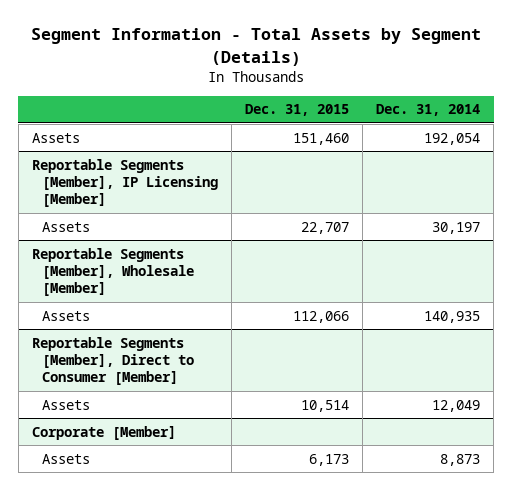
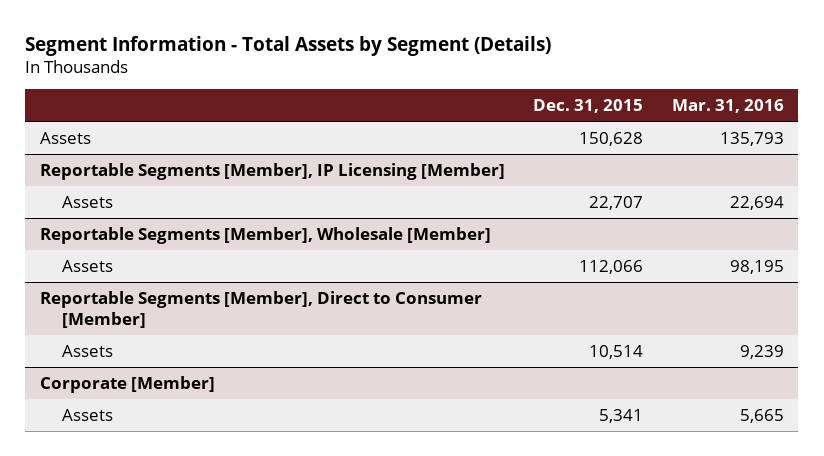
[376,104,481,117] Dec. 31, 2014 -> none
none -> [672,98,785,113] Mar. 31, 2016
[293,132,350,145] 151,460 -> [579,131,644,146] 150,628
[309,453,350,466] 6,173 -> [599,408,644,423] 5,341

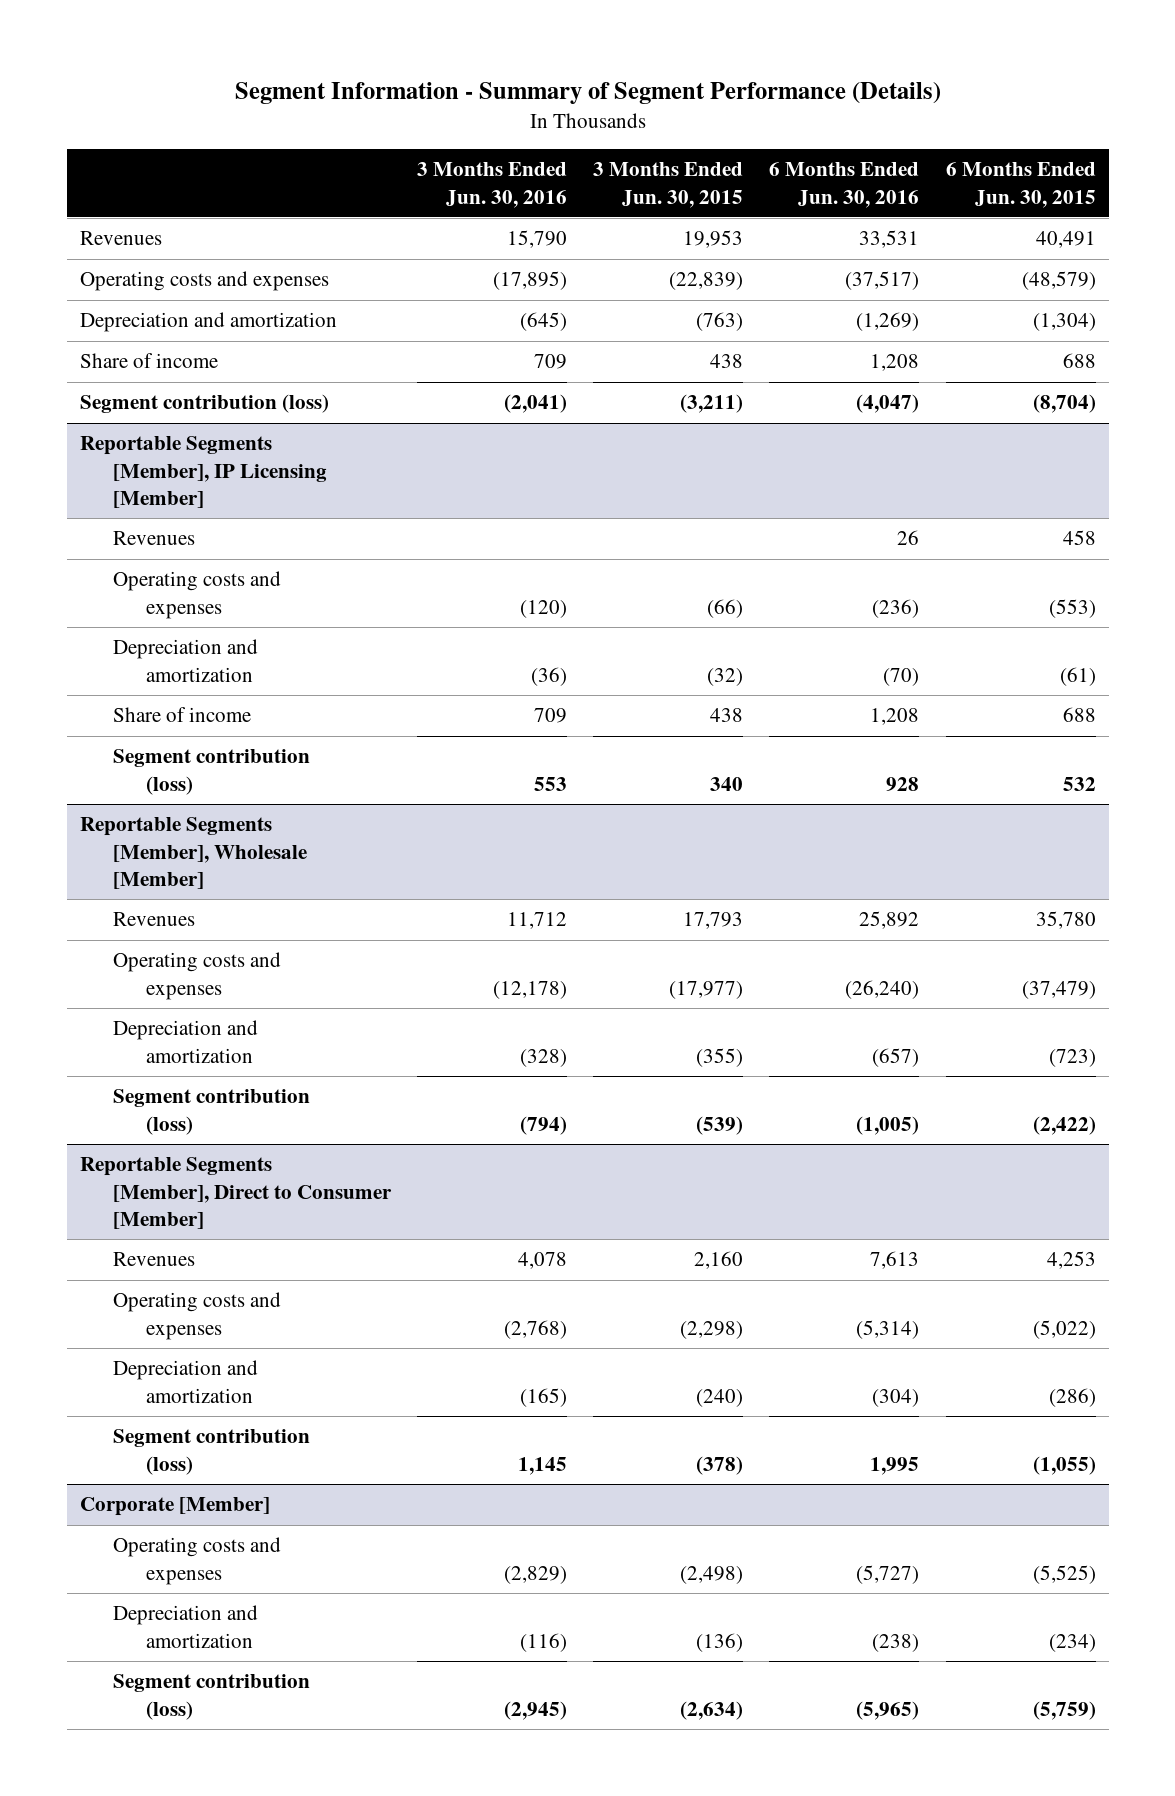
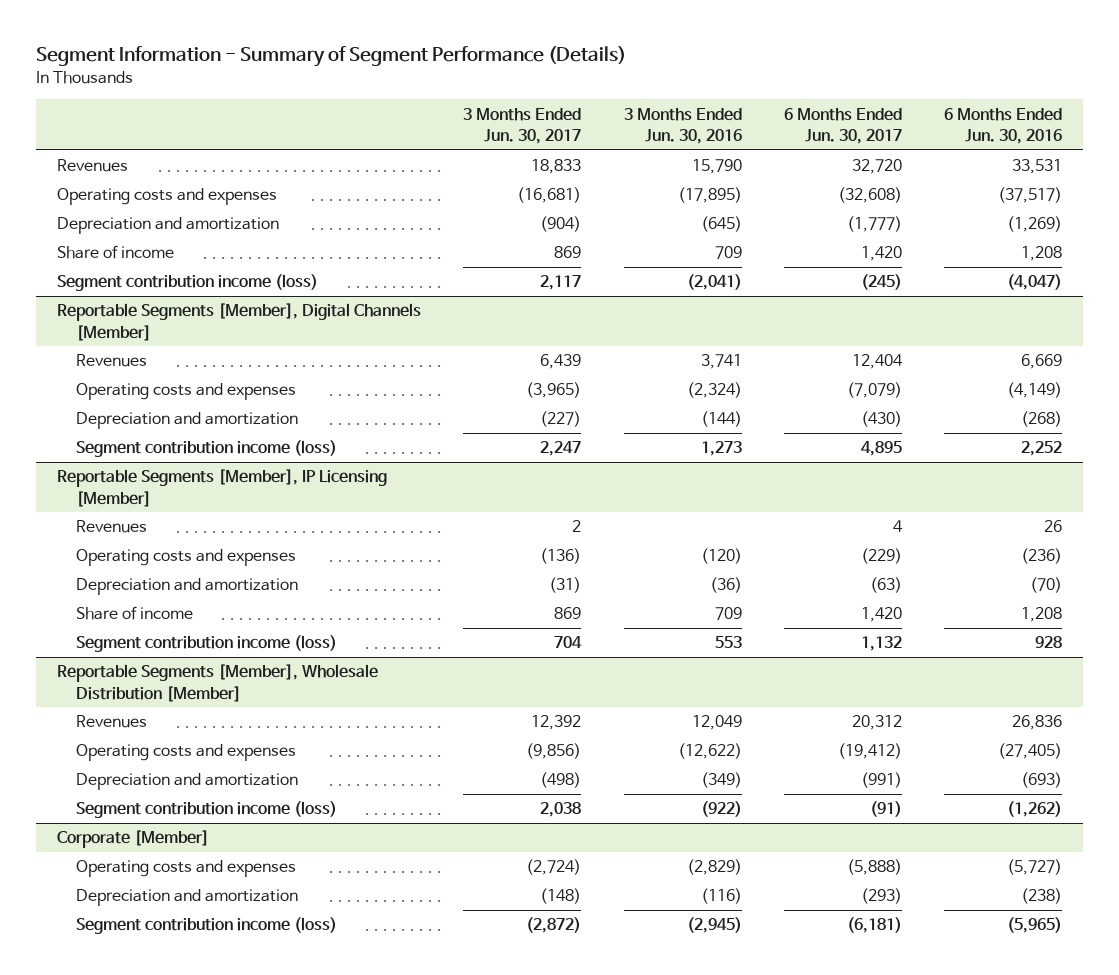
[593,162,744,208] 3 Months Ended Jun. 30, 2015 -> none
[945,162,1096,208] 6 Months Ended Jun. 30, 2015 -> none
none -> [463,107,582,144] 3 Months Ended Jun. 30, 2017
none -> [783,107,902,144] 6 Months Ended Jun. 30, 2017
[79,394,329,414] Segment contribution (loss) -> [57,274,319,292] Segment contribution income (loss)
none -> [57,303,422,341] Reportable Segments [Member], Digital Channels [Member]
none -> [75,354,147,368] Revenues
none -> [75,383,296,401] Operating costs and expenses
none -> [75,412,298,430] Depreciation and amortization
none -> [75,440,337,458] Segment contribution income (loss)
[79,1157,393,1229] Reportable Segments [Member], Direct to Consumer [Member] -> none
[113,1252,196,1267] Revenues -> none
[113,1292,282,1340] Operating costs and expenses -> none
[113,1360,259,1403] Depreciation and amortization -> none
[113,1429,311,1475] Segment contribution (loss) -> none
[113,749,311,795] Segment contribution (loss) -> [75,635,337,653] Segment contribution income (loss)
[79,817,308,889] Reportable Segments [Member], Wholesale [Member] -> [57,664,379,702] Reportable Segments [Member], Wholesale Distribution [Member]
[507,912,568,930] 11,712 -> [691,715,742,731] 12,049
[859,911,920,930] 25,892 -> [1012,715,1063,731] 26,836
[493,980,568,999] (12,178) -> [677,743,742,760] (12,622)
[845,979,920,999] (26,240) -> [998,743,1063,760] (27,405)
[520,1048,568,1067] (328) -> [700,772,742,789] (349)
[872,1047,920,1067] (657) -> [1021,772,1063,789] (693)
[113,1089,311,1135] Segment contribution (loss) -> [75,801,337,819] Segment contribution income (loss)
[520,1115,568,1135] (794) -> [700,801,742,818] (922)
[856,1115,920,1135] (1,005) -> [1007,801,1063,818] (1,262)
[113,1674,311,1720] Segment contribution (loss) -> [75,917,337,935] Segment contribution income (loss)

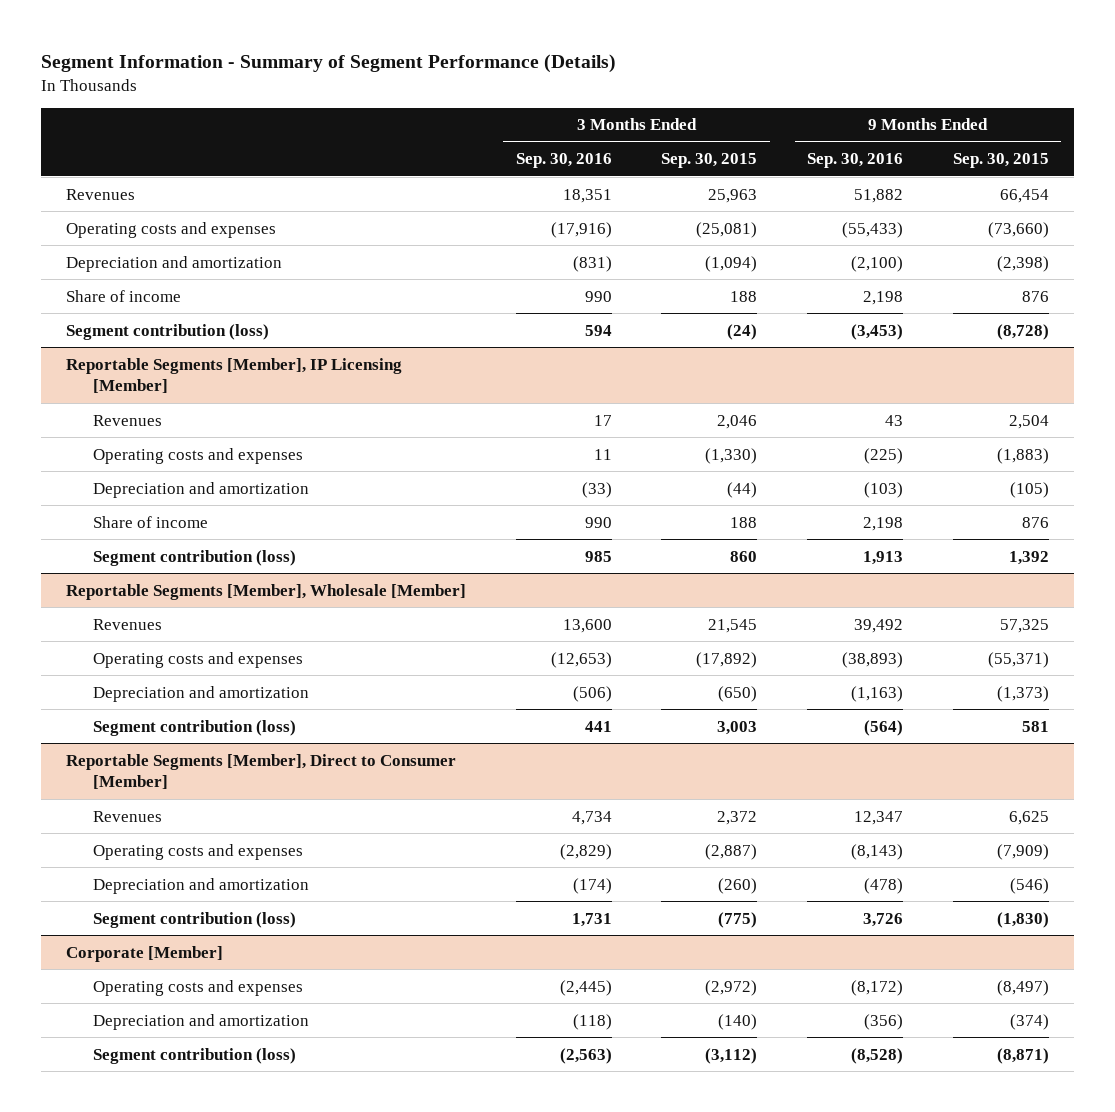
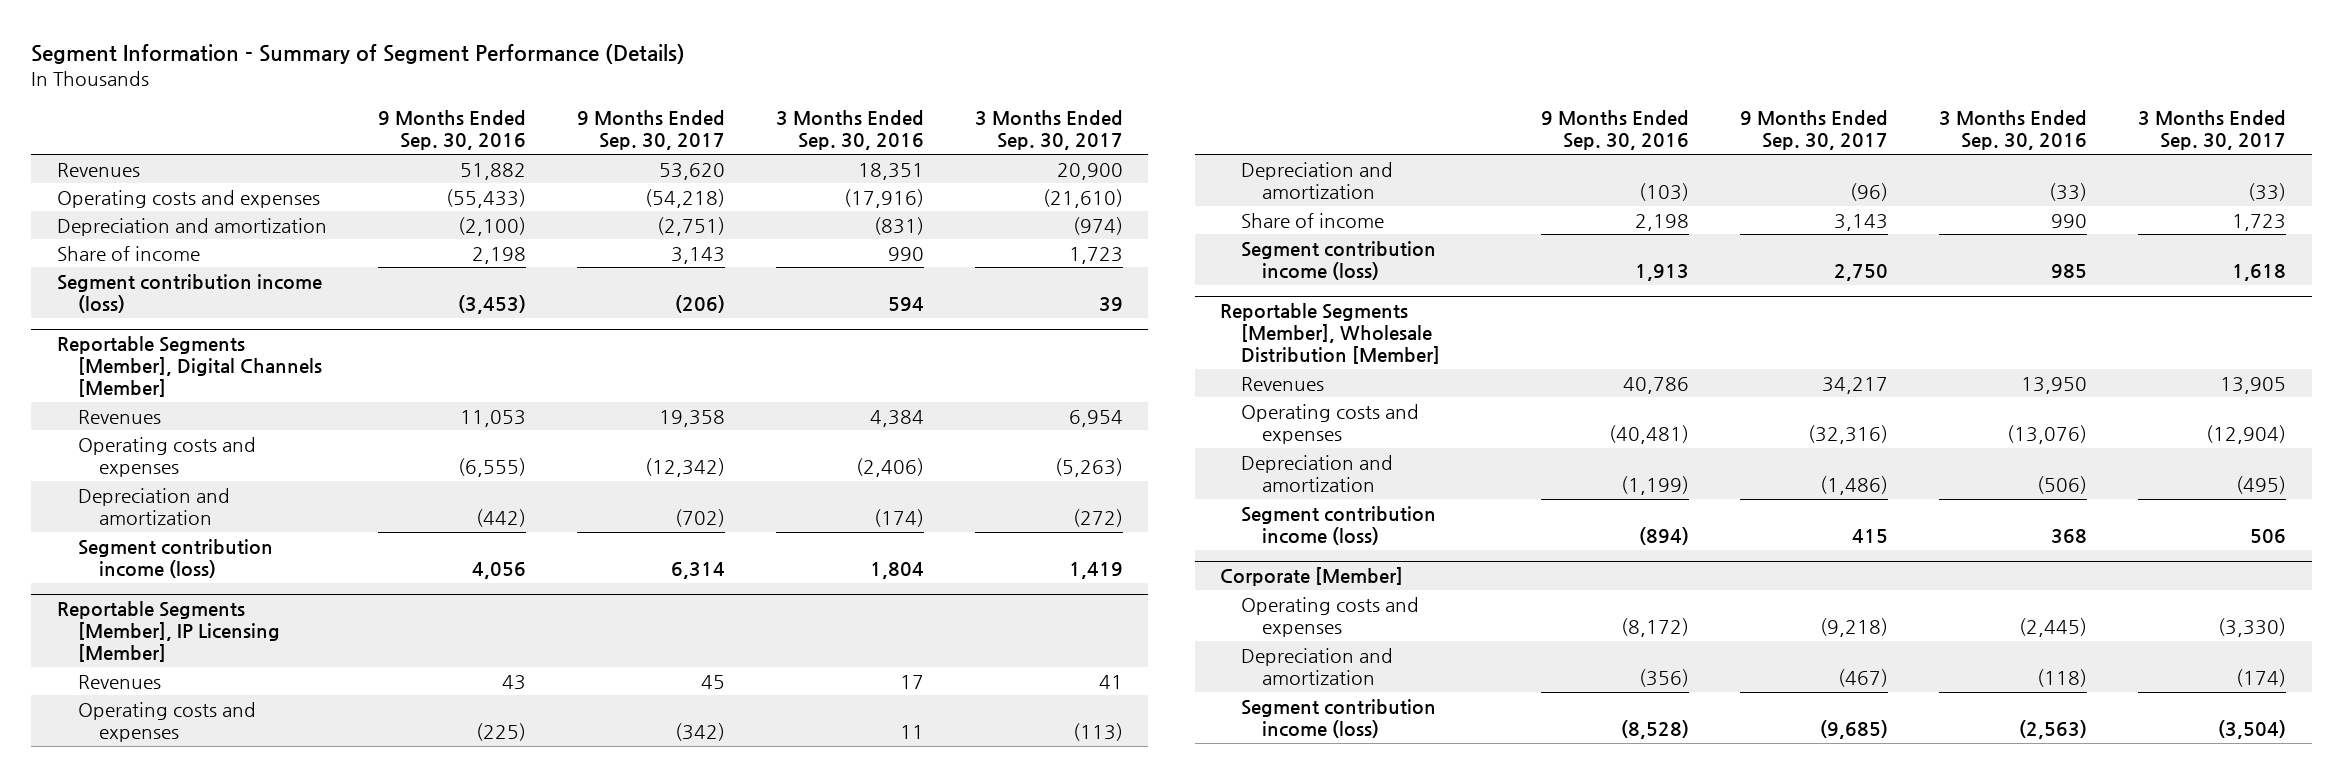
[661,153,758,169] Sep. 30, 2015 -> none
[952,153,1049,169] Sep. 30, 2015 -> none
none -> [576,110,725,151] 9 Months Ended Sep. 30, 2017
none -> [974,110,1123,151] 3 Months Ended Sep. 30, 2017
[66,323,270,340] Segment contribution (loss) -> [56,273,322,313] Segment contribution income (loss)
none -> [56,335,323,398] Reportable Segments [Member], Digital Channels [Member]
none -> [78,409,162,424] Revenues
none -> [78,436,257,477] Operating costs and expenses
none -> [78,487,231,525] Depreciation and amortization
none -> [78,538,274,578] Segment contribution income (loss)
[66,753,457,790] Reportable Segments [Member], Direct to Consumer [Member] -> none
[92,810,162,822] Revenues -> none
[92,843,303,860] Operating costs and expenses -> none
[92,877,309,894] Depreciation and amortization -> none
[92,911,296,928] Segment contribution (loss) -> none
[92,549,296,566] Segment contribution (loss) -> [1241,240,1437,280] Segment contribution income (loss)
[66,583,467,600] Reportable Segments [Member], Wholesale [Member] -> [1220,302,1441,365] Reportable Segments [Member], Wholesale Distribution [Member]
[562,618,612,633] 13,600 -> [2021,376,2088,394] 13,950
[854,618,904,633] 39,492 -> [1623,376,1690,394] 40,786
[550,651,612,668] (12,653) -> [2007,424,2088,444] (13,076)
[842,651,904,668] (38,893) -> [1609,424,1690,444] (40,481)
[851,685,904,702] (1,163) -> [1621,475,1690,495] (1,199)
[92,719,296,736] Segment contribution (loss) -> [1241,505,1437,545] Segment contribution income (loss)
[584,720,612,732] 441 -> [2051,528,2088,543] 368
[864,719,904,736] (564) -> [1639,526,1690,545] (894)
[92,1047,296,1064] Segment contribution (loss) -> [1241,698,1437,738] Segment contribution income (loss)

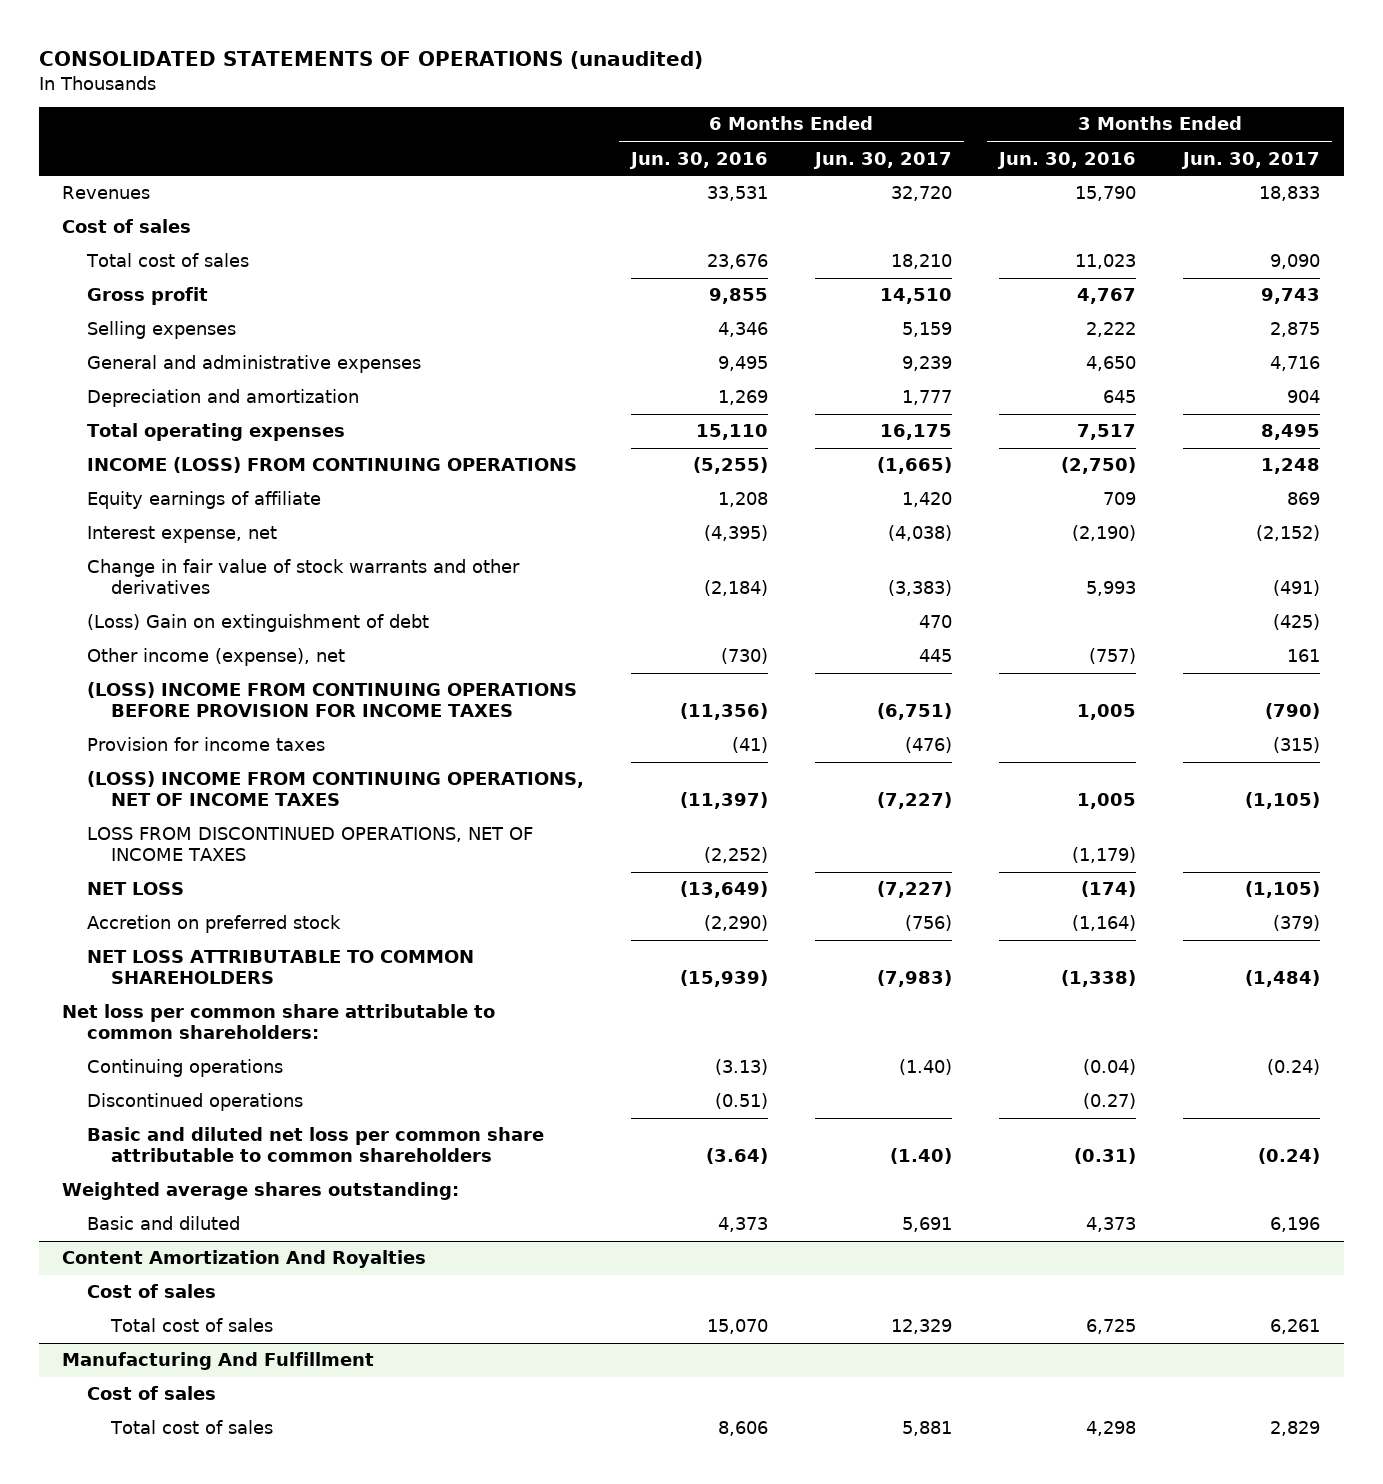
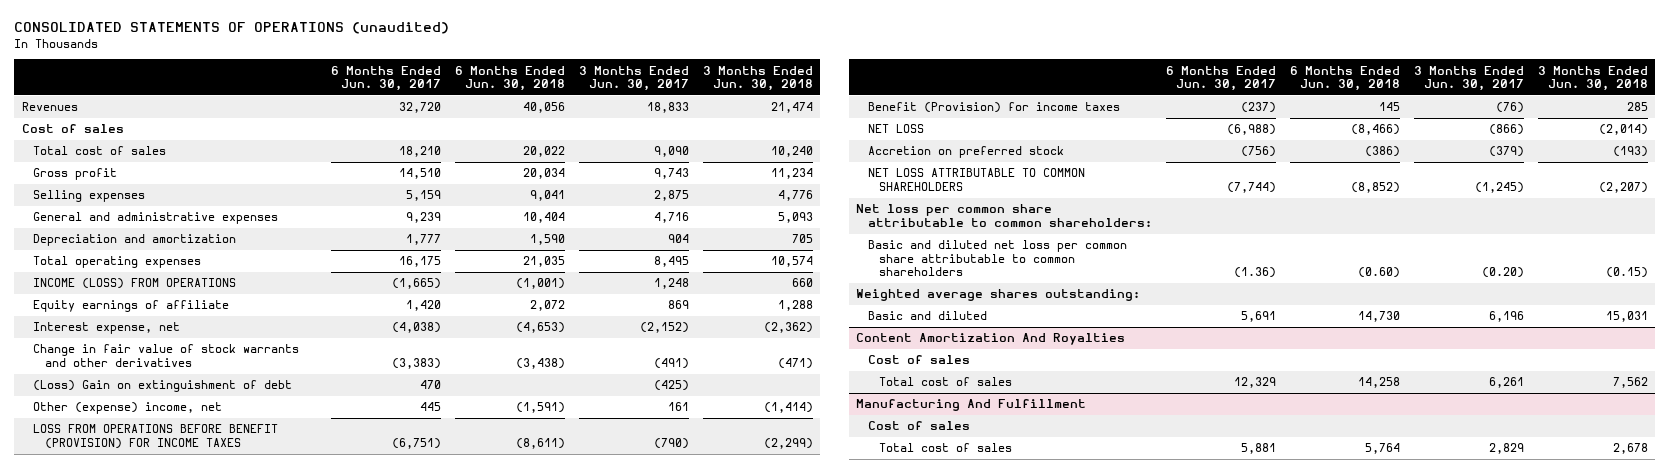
[628,151,768,169] Jun. 30, 2016 -> none
[997,151,1137,169] Jun. 30, 2016 -> none
none -> [455,65,566,92] 6 Months Ended Jun. 30, 2018
none -> [703,65,814,92] 3 Months Ended Jun. 30, 2018
[86,457,577,474] INCOME (LOSS) FROM CONTINUING OPERATIONS -> [33,278,237,290] INCOME (LOSS) FROM OPERATIONS
[86,771,584,807] (LOSS) INCOME FROM CONTINUING OPERATIONS, NET OF INCOME TAXES -> none
[86,827,533,862] LOSS FROM DISCONTINUED OPERATIONS, NET OF INCOME TAXES -> none
[86,648,345,667] Other income (expense), net -> [33,402,223,415] Other (expense) income, net
[86,682,577,718] (LOSS) INCOME FROM CONTINUING OPERATIONS BEFORE PROVISION FOR INCOME TAXES -> [33,424,279,449] LOSS FROM OPERATIONS BEFORE BENEFIT (PROVISION) FOR INCOME TAXES
[86,737,325,752] Provision for income taxes -> [867,102,1120,114] Benefit (Provision) for income taxes
[904,737,952,754] (476) -> [1240,102,1276,114] (237)
[1273,737,1321,754] (315) -> [1496,102,1525,114] (76)
[876,881,952,899] (7,227) -> [1226,124,1276,136] (6,988)
[1245,881,1321,899] (1,105) -> [1489,124,1525,136] (866)
[876,970,952,988] (7,983) -> [1226,181,1276,193] (7,744)
[1245,970,1321,988] (1,484) -> [1475,181,1525,193] (1,245)
[86,1059,283,1078] Continuing operations -> none
[86,1093,303,1112] Discontinued operations -> none
[889,1148,952,1165] (1.40) -> [1233,267,1276,279] (1.36)
[1258,1148,1321,1165] (0.24) -> [1482,267,1525,279] (0.20)

